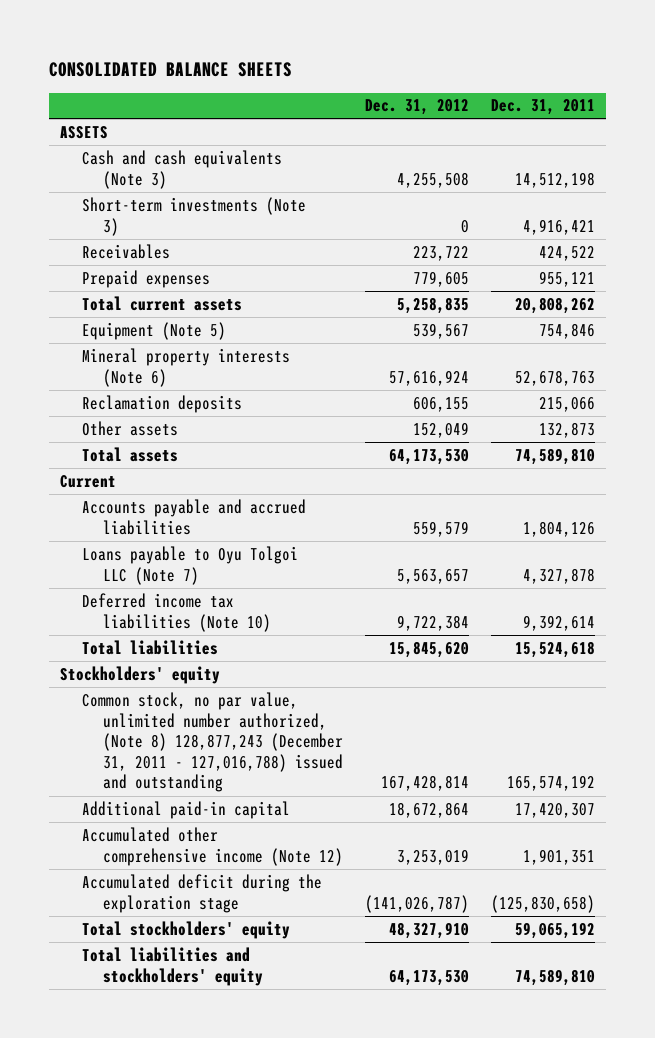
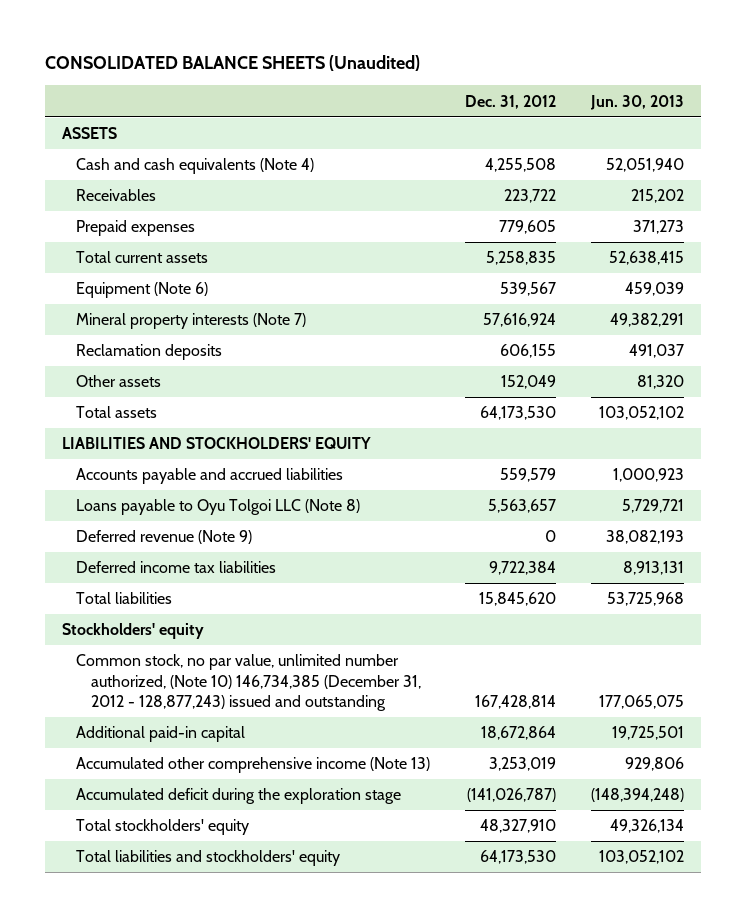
[49,61,293,77] CONSOLIDATED BALANCE SHEETS -> [44,55,420,72] CONSOLIDATED BALANCE SHEETS (Unaudited)
[490,99,595,116] Dec. 31, 2011 -> none
none -> [589,94,684,110] Jun. 30, 2013
[81,196,306,236] Short-term investments (Note 3) -> none
[81,149,282,189] Cash and cash equivalents (Note 3) -> [76,158,315,175] Cash and cash equivalents (Note 4)
[81,321,226,340] Equipment (Note 5) -> [76,282,209,299] Equipment (Note 6)
[81,347,290,387] Mineral property interests (Note 6) -> [76,313,307,330] Mineral property interests (Note 7)
[60,474,117,488] Current -> none
none -> [62,437,372,450] LIABILITIES AND STOCKHOLDERS' EQUITY
[81,545,298,585] Loans payable to Oyu Tolgoi LLC (Note 7) -> [76,499,361,516] Loans payable to Oyu Tolgoi LLC (Note 8)
none -> [76,530,253,545] Deferred revenue (Note 9)
[81,592,271,632] Deferred income tax liabilities (Note 10) -> [76,561,277,574] Deferred income tax liabilities
[81,691,343,793] Common stock, no par value, unlimited number authorized, (Note 8) 128,877,243 (December 31, 2011 - 127,016,788) issued and outstanding -> [76,654,421,712] Common stock, no par value, unlimited number authorized, (Note 10) 146,734,385 (December 31, 2012 - 128,877,243) issued and outstanding
[81,826,343,866] Accumulated other comprehensive income (Note 12) -> [76,757,431,774] Accumulated other comprehensive income (Note 13)

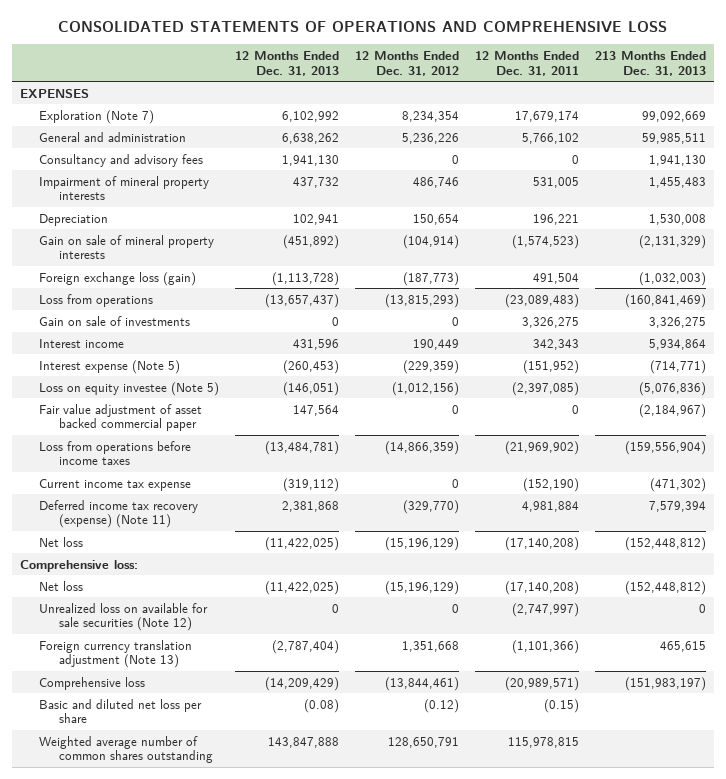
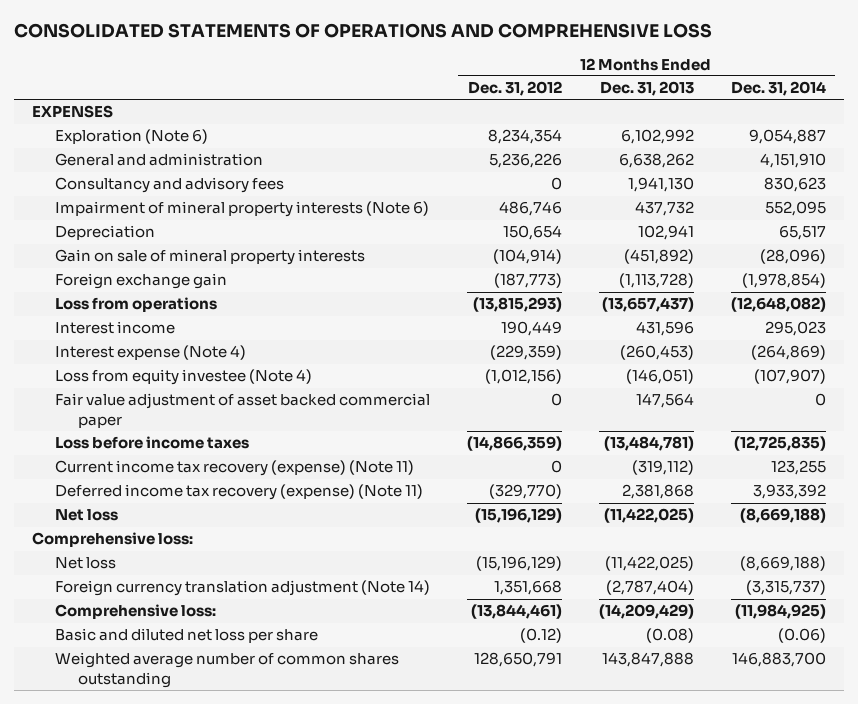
[475,50,580,76] 12 Months Ended Dec. 31, 2011 -> none
[595,50,707,76] 213 Months Ended Dec. 31, 2013 -> none
none -> [730,81,826,97] Dec. 31, 2014
[39,109,155,124] Exploration (Note 7) -> [55,129,209,145] Exploration (Note 6)
[39,175,210,201] Impairment of mineral property interests -> [55,201,430,218] Impairment of mineral property interests (Note 6)
[39,271,197,286] Foreign exchange loss (gain) -> [55,273,228,290] Foreign exchange gain
[39,315,191,326] Gain on sale of investments -> none
[39,359,181,374] Interest expense (Note 5) -> [55,345,247,361] Interest expense (Note 4)
[39,381,220,396] Loss on equity investee (Note 5) -> [55,369,313,386] Loss from equity investee (Note 4)
[39,440,192,466] Loss from operations before income taxes -> [55,436,250,450] Loss before income taxes
[39,478,192,491] Current income tax expense -> [55,460,415,477] Current income tax recovery (expense) (Note 11)
[39,602,209,632] Unrealized loss on available for sale securities (Note 12) -> none
[39,639,193,669] Foreign currency translation adjustment (Note 13) -> [55,580,431,597] Foreign currency translation adjustment (Note 14)
[39,676,146,690] Comprehensive loss -> [55,604,217,620] Comprehensive loss:

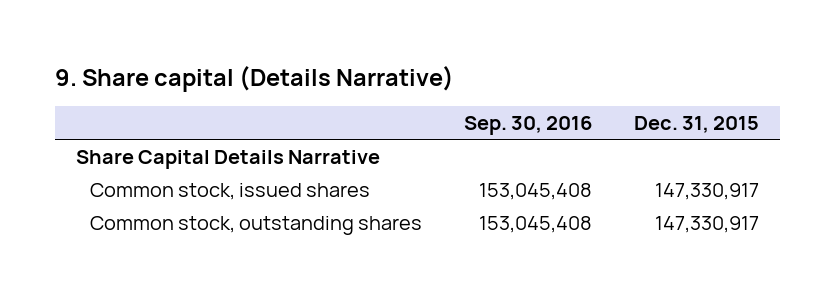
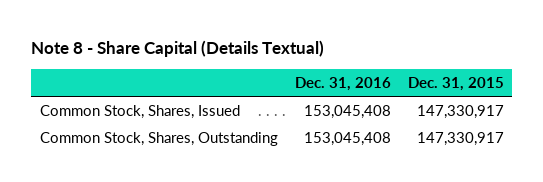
[54,65,454,92] 9. Share capital (Details Narrative) -> [31,40,325,58] Note 8 - Share Capital (Details Textual)
[463,116,592,136] Sep. 30, 2016 -> none
none -> [294,77,391,92] Dec. 31, 2016
[75,149,380,169] Share Capital Details Narrative -> none
[89,182,370,200] Common stock, issued shares -> [39,104,240,119] Common Stock, Shares, Issued
[89,215,422,235] Common stock, outstanding shares -> [39,131,278,146] Common Stock, Shares, Outstanding

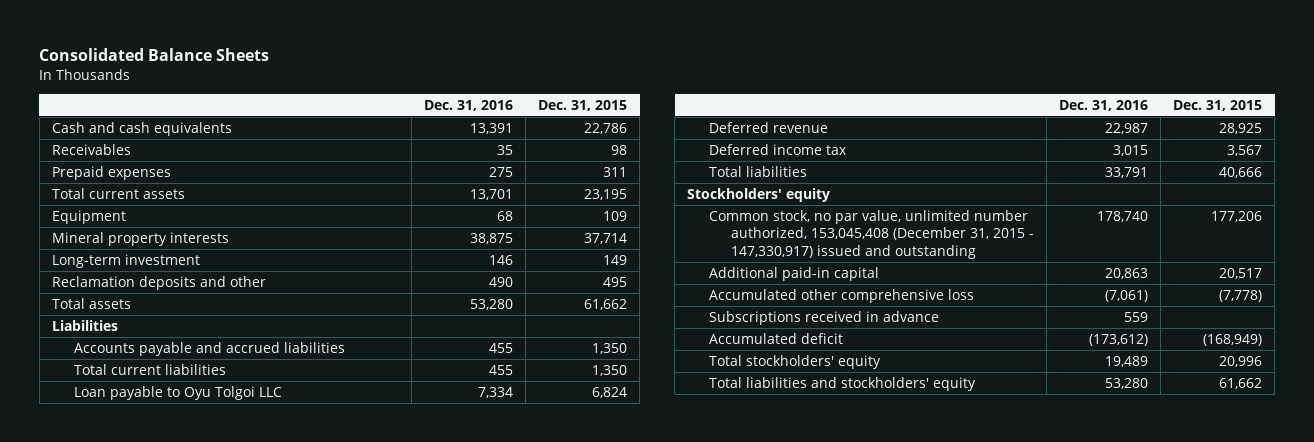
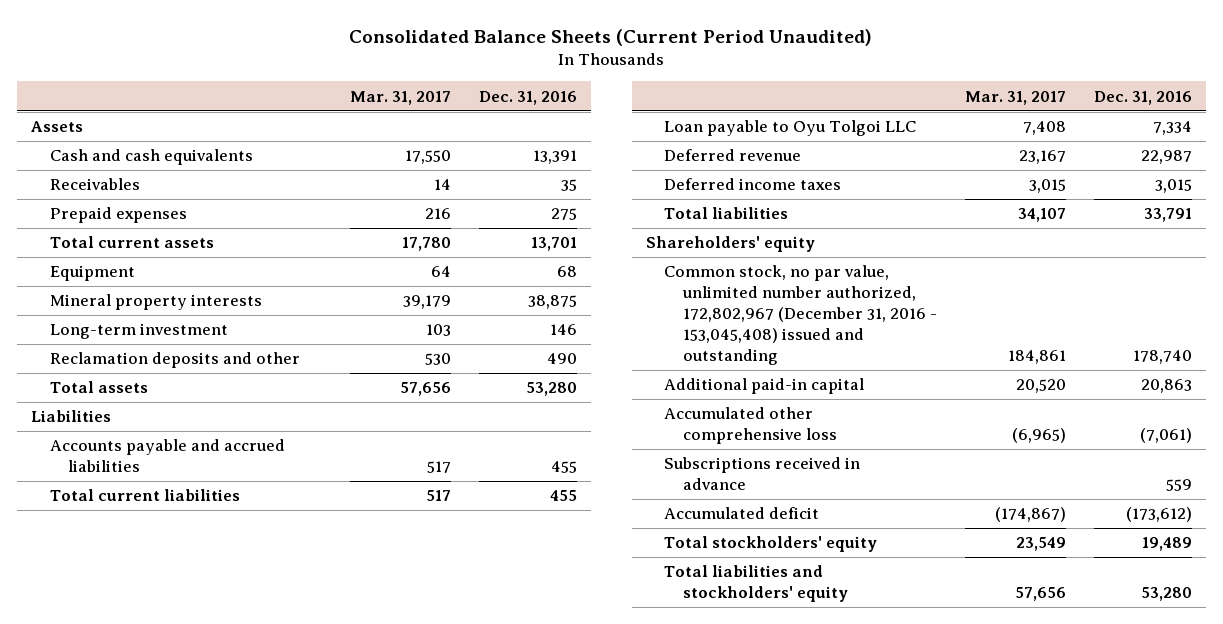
[39,47,270,61] Consolidated Balance Sheets -> [349,28,873,46] Consolidated Balance Sheets (Current Period Unaudited)
[538,99,628,111] Dec. 31, 2015 -> none
none -> [350,90,452,105] Mar. 31, 2017
none -> [31,121,84,133] Assets
[709,143,848,155] Deferred income tax -> [664,178,842,191] Deferred income taxes
[687,187,831,202] Stockholders' equity -> [645,236,815,253] Shareholders' equity
[709,209,1034,259] Common stock, no par value, unlimited number authorized, 153,045,408 (December 31, 2015 - 147,330,917) issued and outstanding -> [664,265,937,365] Common stock, no par value, unlimited number authorized, 172,802,967 (December 31, 2016 - 153,045,408) issued and outstanding

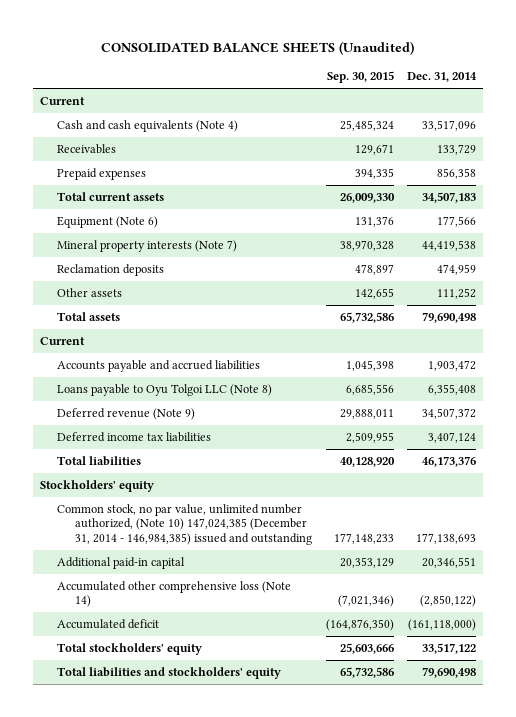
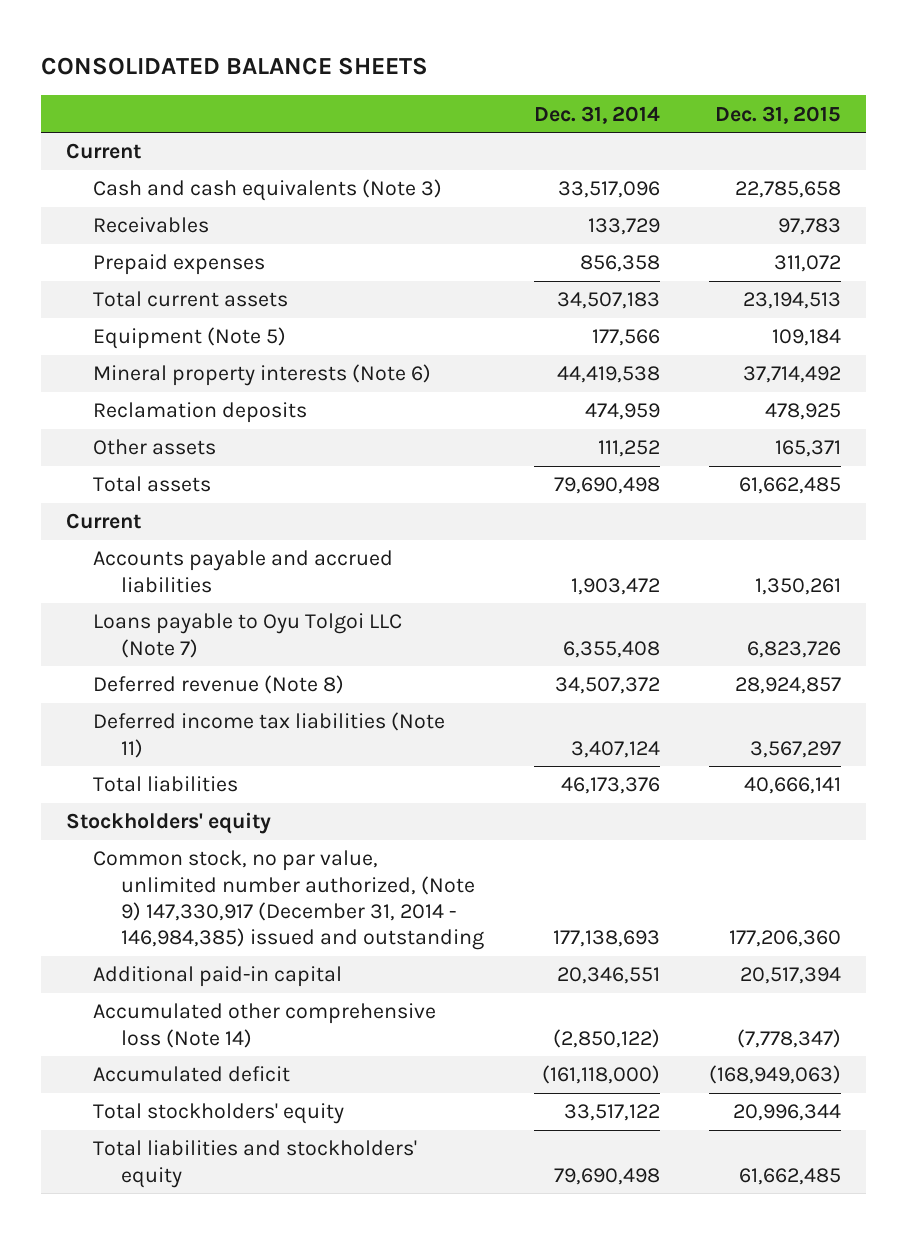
[100,40,414,55] CONSOLIDATED BALANCE SHEETS (Unaudited) -> [41,57,429,76] CONSOLIDATED BALANCE SHEETS
[326,71,394,84] Sep. 30, 2015 -> none
none -> [714,105,841,124] Dec. 31, 2015
[57,120,239,133] Cash and cash equivalents (Note 4) -> [93,179,443,202] Cash and cash equivalents (Note 3)
[57,216,159,229] Equipment (Note 6) -> [93,327,287,350] Equipment (Note 5)
[57,240,238,253] Mineral property interests (Note 7) -> [93,364,432,387] Mineral property interests (Note 6)
[57,384,273,397] Loans payable to Oyu Tolgoi LLC (Note 8) -> [93,613,403,658] Loans payable to Oyu Tolgoi LLC (Note 7)
[57,408,196,421] Deferred revenue (Note 9) -> [93,675,345,695] Deferred revenue (Note 8)
[57,432,212,443] Deferred income tax liabilities -> [93,712,446,758] Deferred income tax liabilities (Note 11)
[57,504,313,545] Common stock, no par value, unlimited number authorized, (Note 10) 147,024,385 (December 31, 2014 - 146,984,385) issued and outstanding -> [93,850,485,951] Common stock, no par value, unlimited number authorized, (Note 9) 147,330,917 (December 31, 2014 - 146,984,385) issued and outstanding

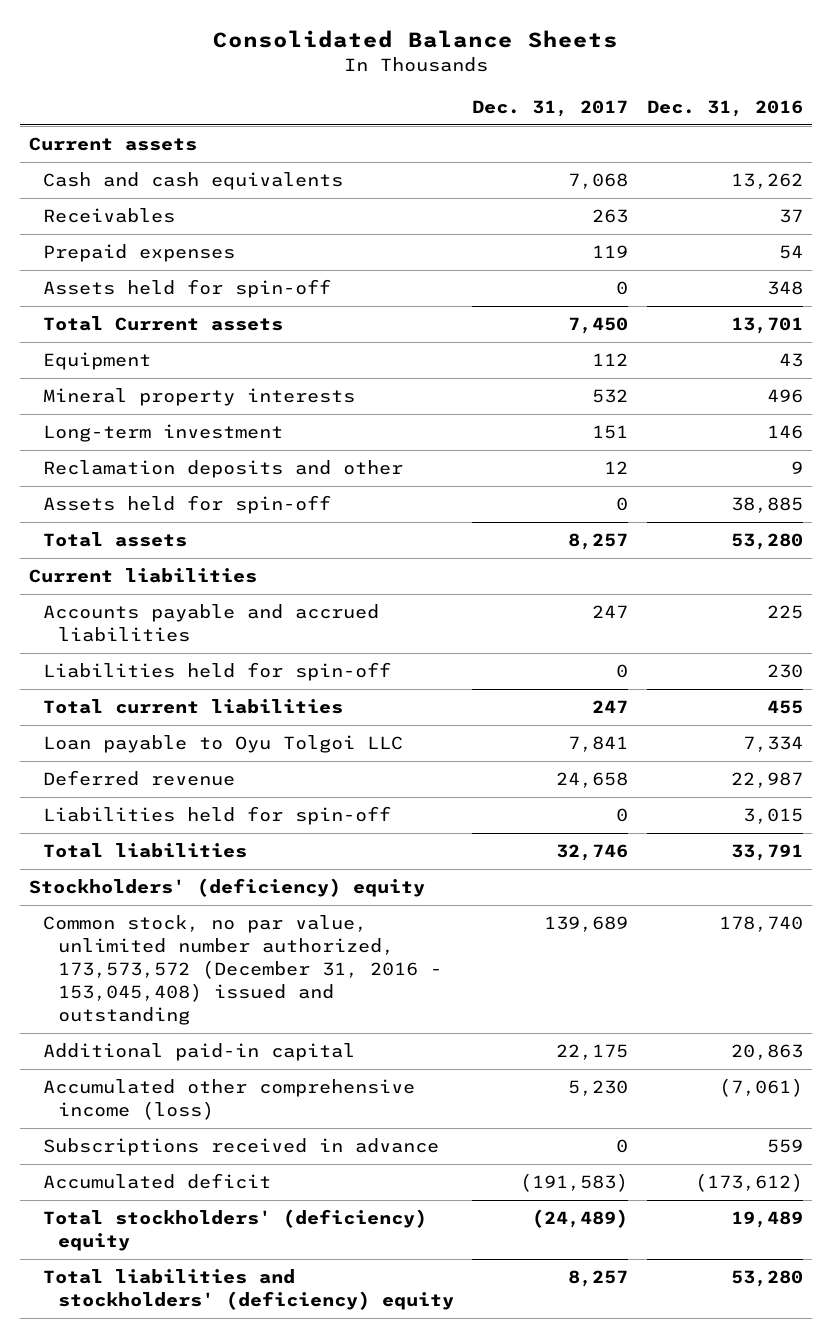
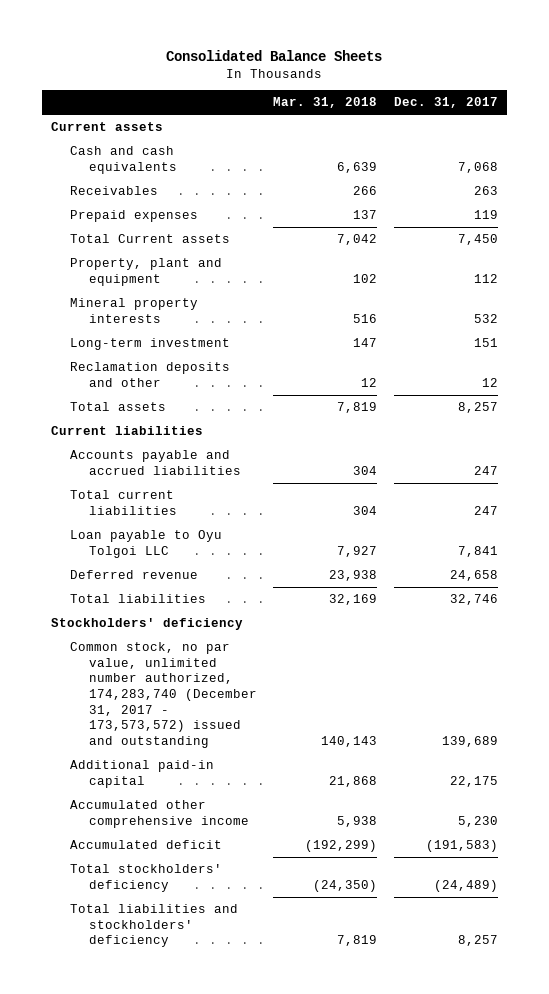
[646,99,803,117] Dec. 31, 2016 -> none
none -> [273,97,378,109] Mar. 31, 2018
[43,279,332,299] Assets held for spin-off -> none
[43,352,152,371] Equipment -> [69,258,222,286] Property, plant and equipment
[43,495,332,515] Assets held for spin-off -> none
[43,662,392,682] Liabilities held for spin-off -> none
[43,806,392,826] Liabilities held for spin-off -> none
[28,878,425,898] Stockholders' (deficiency) equity -> [50,618,243,631] Stockholders' deficiency
[43,915,443,1025] Common stock, no par value, unlimited number authorized, 173,573,572 (December 31, 2016 - 153,045,408) issued and outstanding -> [69,642,257,749] Common stock, no par value, unlimited number authorized, 174,283,740 (December 31, 2017 - 173,573,572) issued and outstanding
[43,1138,440,1157] Subscriptions received in advance -> none
[43,1079,416,1121] Accumulated other comprehensive income (loss) -> [69,800,249,828] Accumulated other comprehensive income
[43,1209,428,1252] Total stockholders' (deficiency) equity -> [69,864,222,892] Total stockholders' deficiency
[43,1269,455,1311] Total liabilities and stockholders' (deficiency) equity -> [69,904,238,948] Total liabilities and stockholders' deficiency

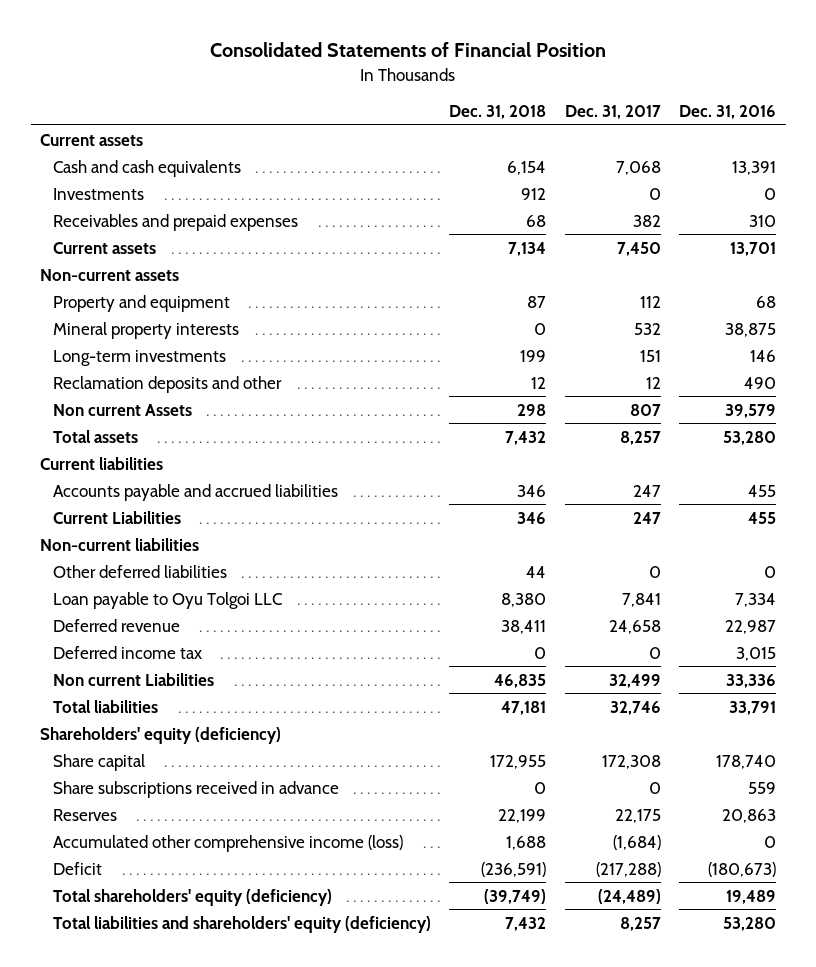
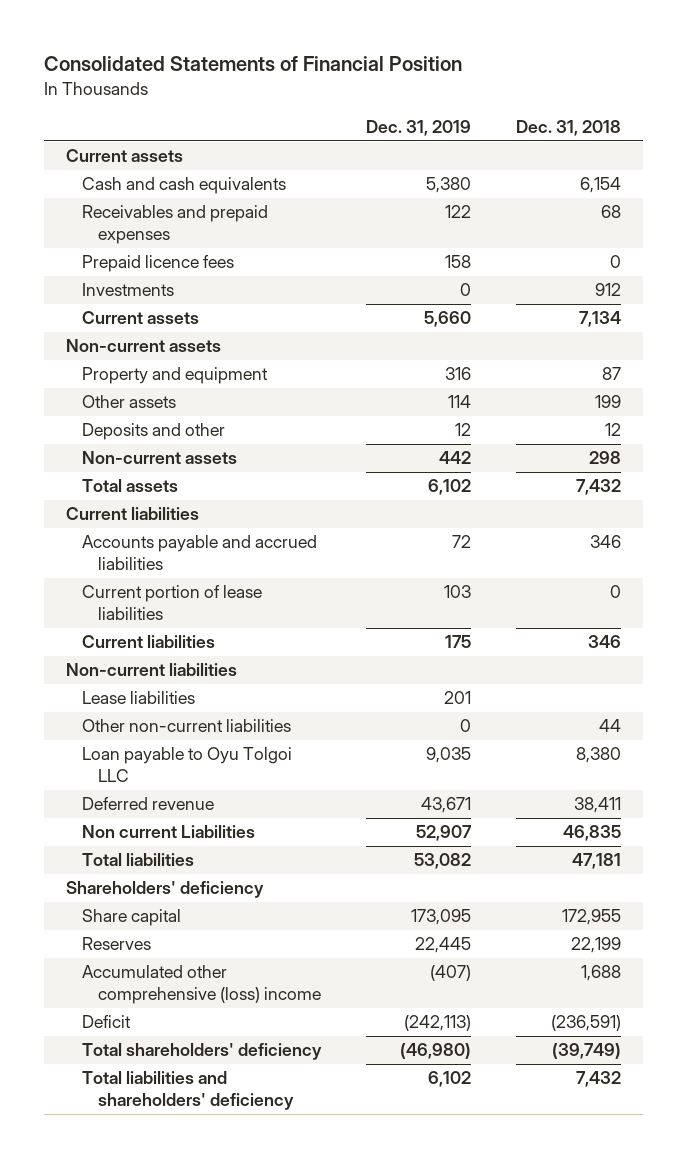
[564,105,661,120] Dec. 31, 2017 -> none
[679,105,777,120] Dec. 31, 2016 -> none
none -> [366,119,472,136] Dec. 31, 2019
none -> [82,255,235,273] Prepaid licence fees
[52,187,144,200] Investments -> [82,283,175,297] Investments
[52,321,239,339] Mineral property interests -> none
[52,349,226,366] Long-term investments -> [82,395,177,409] Other assets
[52,375,282,393] Reclamation deposits and other -> [82,423,226,441] Deposits and other
[52,403,192,416] Non current Assets -> [82,451,238,465] Non-current assets
none -> [82,585,263,621] Current portion of lease liabilities
[52,510,181,524] Current Liabilities -> [82,635,216,649] Current liabilities
[52,564,227,578] Other deferred liabilities -> none
none -> [82,691,196,705] Lease liabilities
none -> [82,719,292,733] Other non-current liabilities
[52,645,202,659] Deferred income tax -> none
[39,726,281,744] Shareholders' equity (deficiency) -> [66,881,265,899] Shareholders' deficiency
[52,780,339,798] Share subscriptions received in advance -> none
[52,834,403,852] Accumulated other comprehensive income (loss) -> [82,965,321,1005] Accumulated other comprehensive (loss) income
[52,888,332,906] Total shareholders' equity (deficiency) -> [82,1043,323,1061] Total shareholders' deficiency
[52,915,431,933] Total liabilities and shareholders' equity (deficiency) -> [82,1071,294,1111] Total liabilities and shareholders' deficiency

